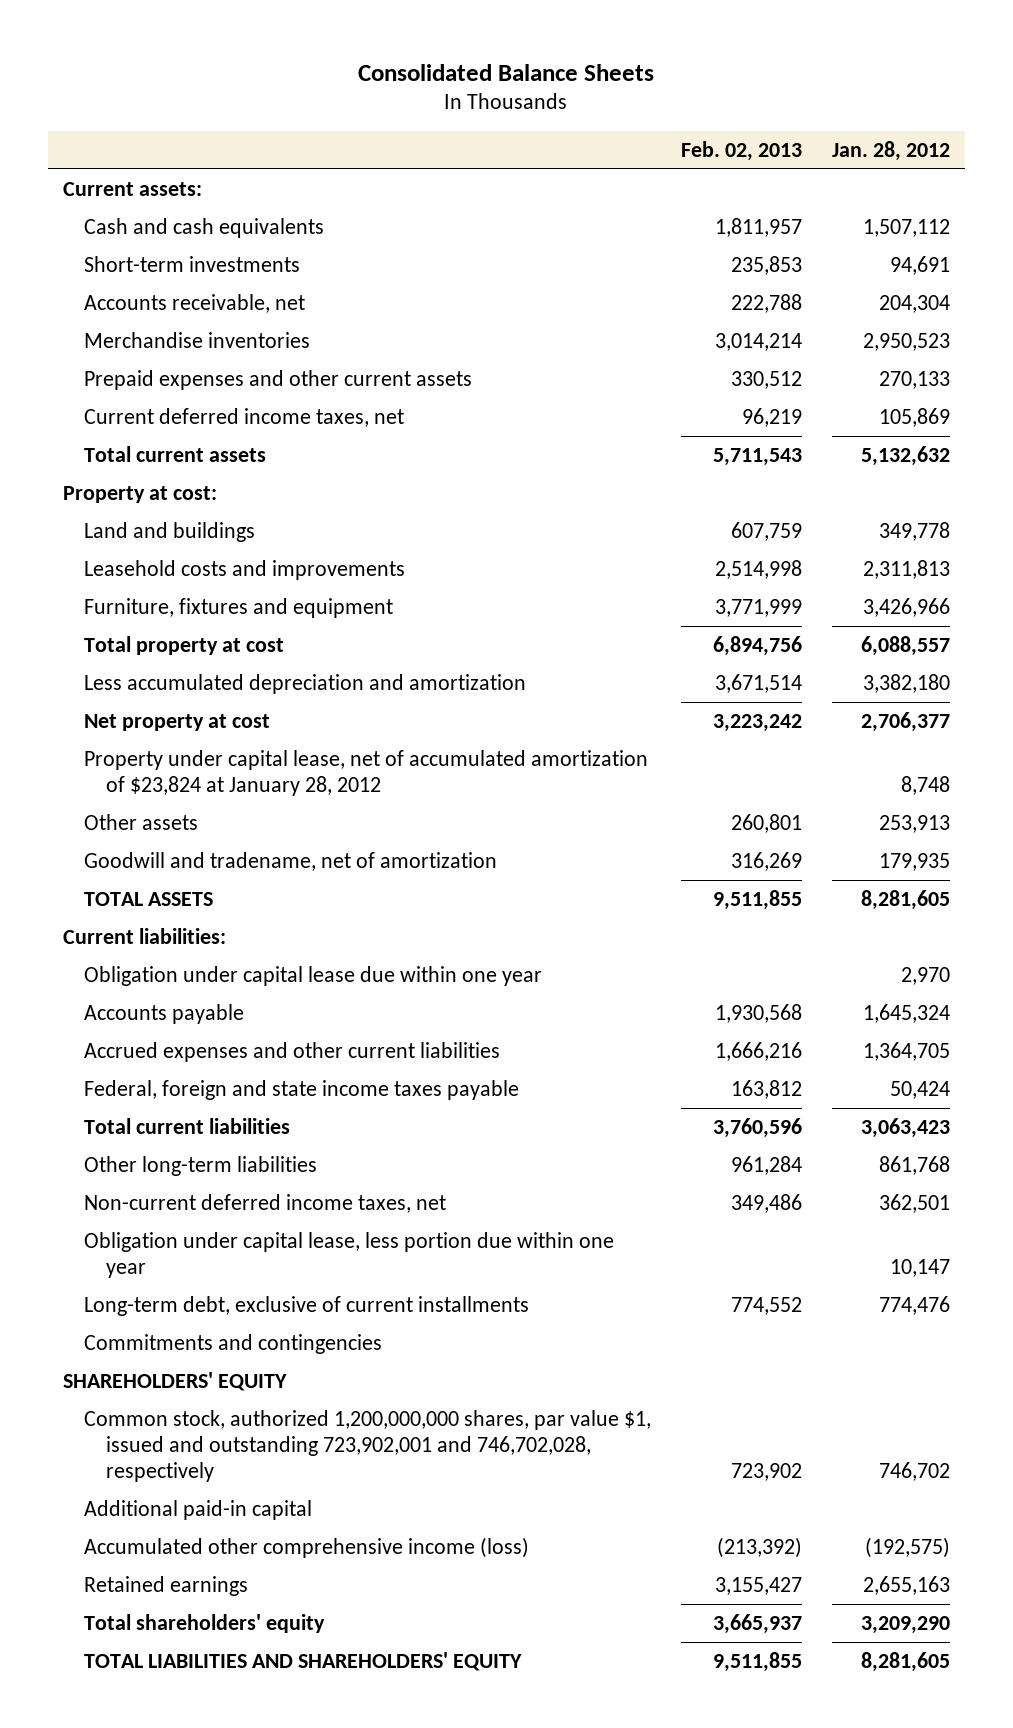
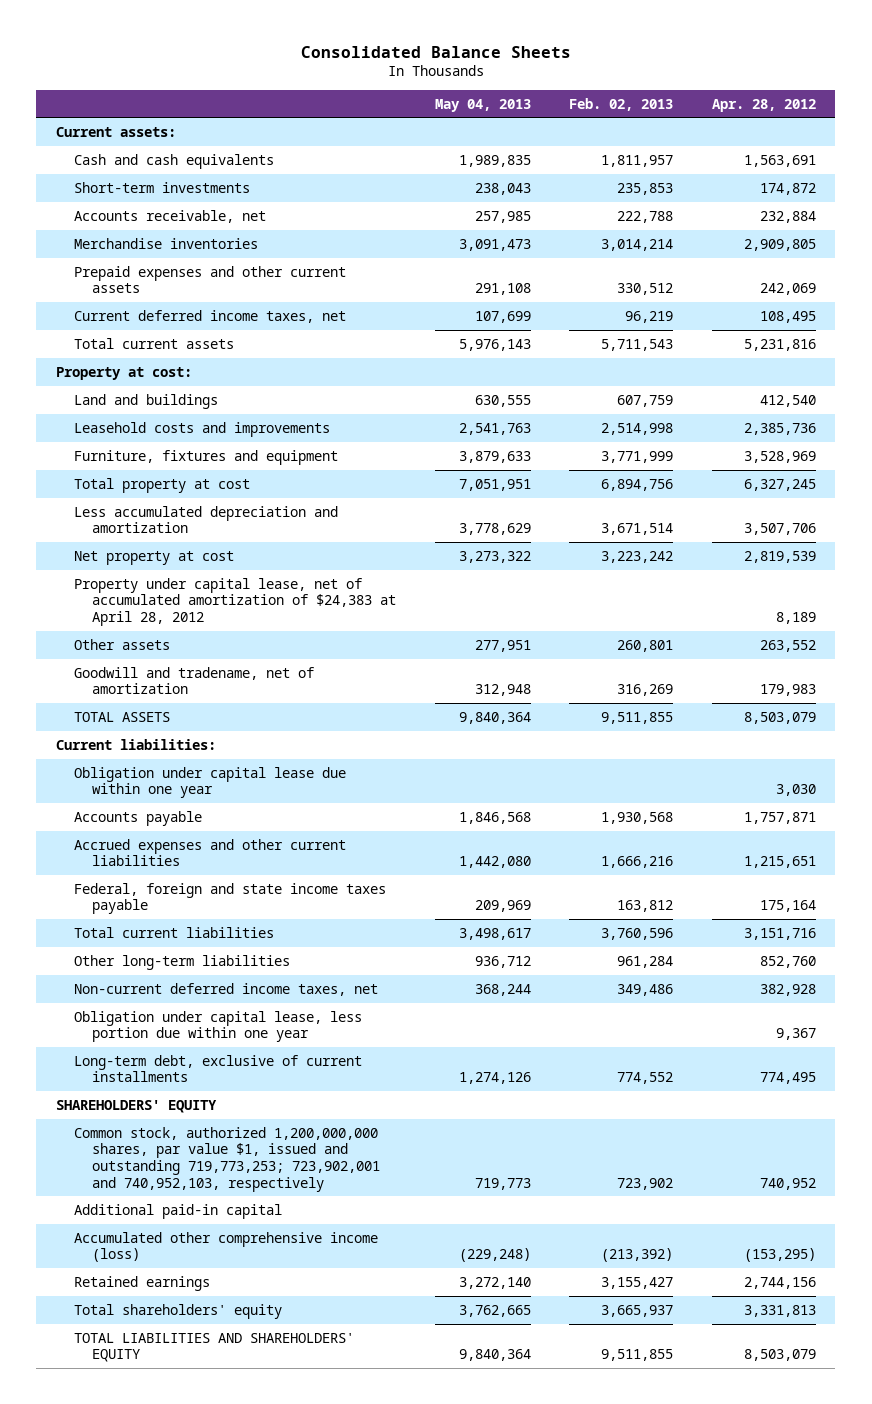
[832,140,951,161] Jan. 28, 2012 -> none
none -> [434,98,531,112] May 04, 2013
none -> [712,98,817,112] Apr. 28, 2012
[84,749,649,797] Property under capital lease, net of accumulated amortization of $23,824 at January 28, 2012 -> [73,577,396,626] Property under capital lease, net of accumulated amortization of $24,383 at April 28, 2012
[84,1333,383,1354] Commitments and contingencies -> none
[84,1409,652,1483] Common stock, authorized 1,200,000,000 shares, par value $1, issued and outstanding 723,902,001 and 746,702,028, respectively -> [73,1126,380,1192] Common stock, authorized 1,200,000,000 shares, par value $1, issued and outstanding 719,773,253; 723,902,001 and 740,952,103, respectively

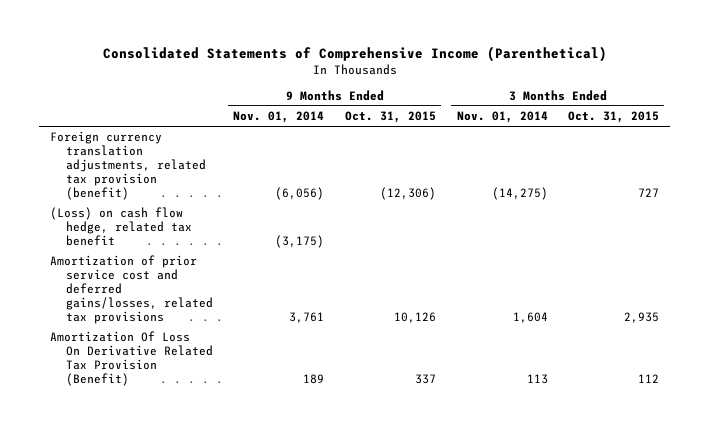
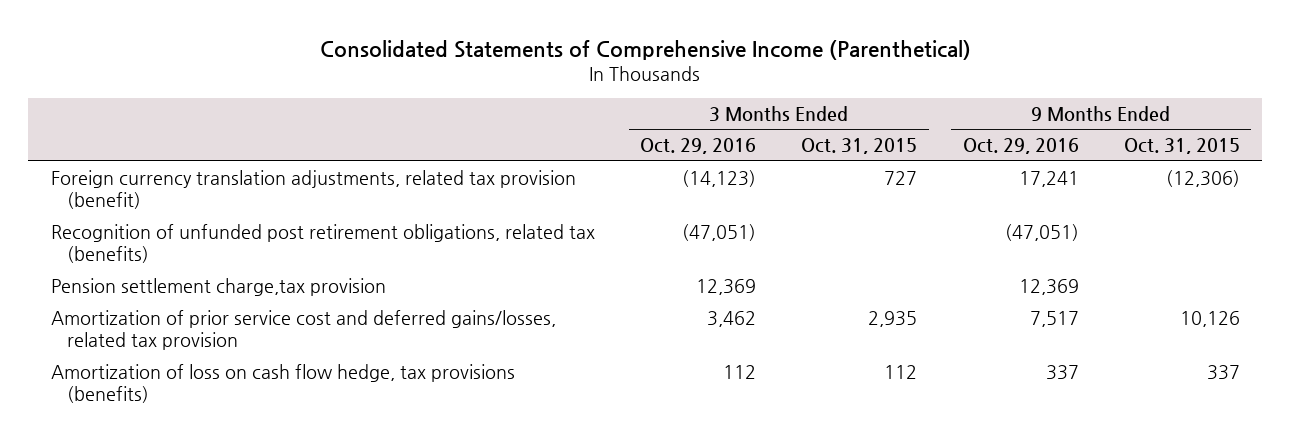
[233,111,325,124] Nov. 01, 2014 -> none
[456,111,548,124] Nov. 01, 2014 -> none
none -> [640,138,757,155] Oct. 29, 2016
none -> [962,138,1079,155] Oct. 29, 2016
[49,207,192,247] (Loss) on cash flow hedge, related tax benefit -> none
none -> [51,224,596,264] Recognition of unfunded post retirement obligations, related tax (benefits)
none -> [51,278,387,297] Pension settlement charge,tax provision
[49,255,213,325] Amortization of prior service cost and deferred gains/losses, related tax provisions -> [51,310,557,351] Amortization of prior service cost and deferred gains/losses, related tax provision
[49,331,213,387] Amortization Of Loss On Derivative Related Tax Provision (Benefit) -> [51,364,516,404] Amortization of loss on cash flow hedge, tax provisions (benefits)

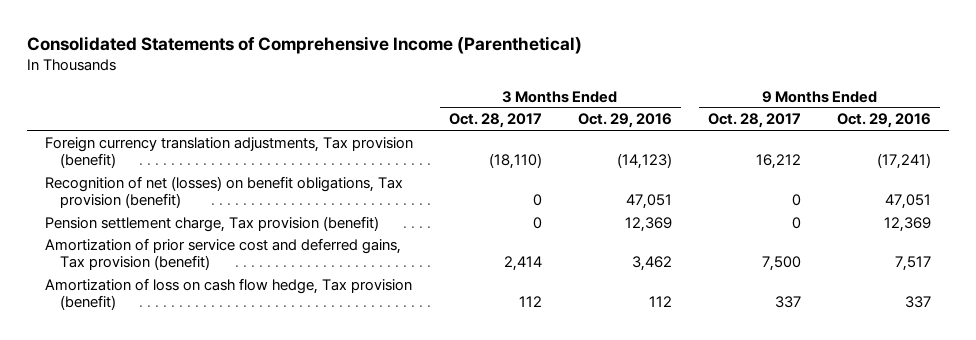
[801,138,918,155] Oct. 31, 2015 -> none
[1123,138,1240,155] Oct. 31, 2015 -> none
none -> [448,113,542,129] Oct. 28, 2017
none -> [708,113,802,129] Oct. 28, 2017
[51,170,577,210] Foreign currency translation adjustments, related tax provision (benefit) -> [44,136,413,169] Foreign currency translation adjustments, Tax provision (benefit)
[1018,171,1079,188] 17,241 -> [877,153,932,170] (17,241)
[51,224,596,264] Recognition of unfunded post retirement obligations, related tax (benefits) -> [44,175,403,209] Recognition of net (losses) on benefit obligations, Tax provision (benefit)
[682,224,757,242] (47,051) -> [625,194,672,210] 47,051
[1004,224,1079,242] (47,051) -> [885,194,932,210] 47,051
[51,278,387,297] Pension settlement charge,tax provision -> [44,215,379,232] Pension settlement charge, Tax provision (benefit)
[51,310,557,351] Amortization of prior service cost and deferred gains/losses, related tax provision -> [44,237,401,271] Amortization of prior service cost and deferred gains, Tax provision (benefit)
[51,364,516,404] Amortization of loss on cash flow hedge, tax provisions (benefits) -> [44,277,412,311] Amortization of loss on cash flow hedge, Tax provision (benefit)

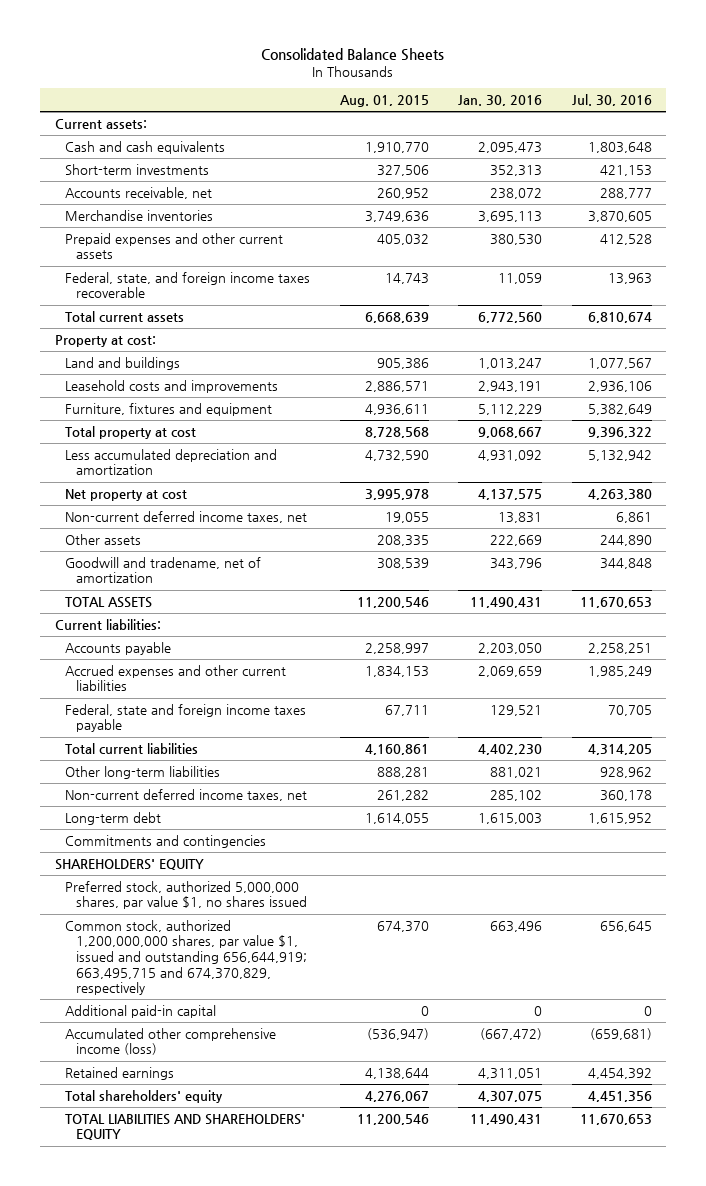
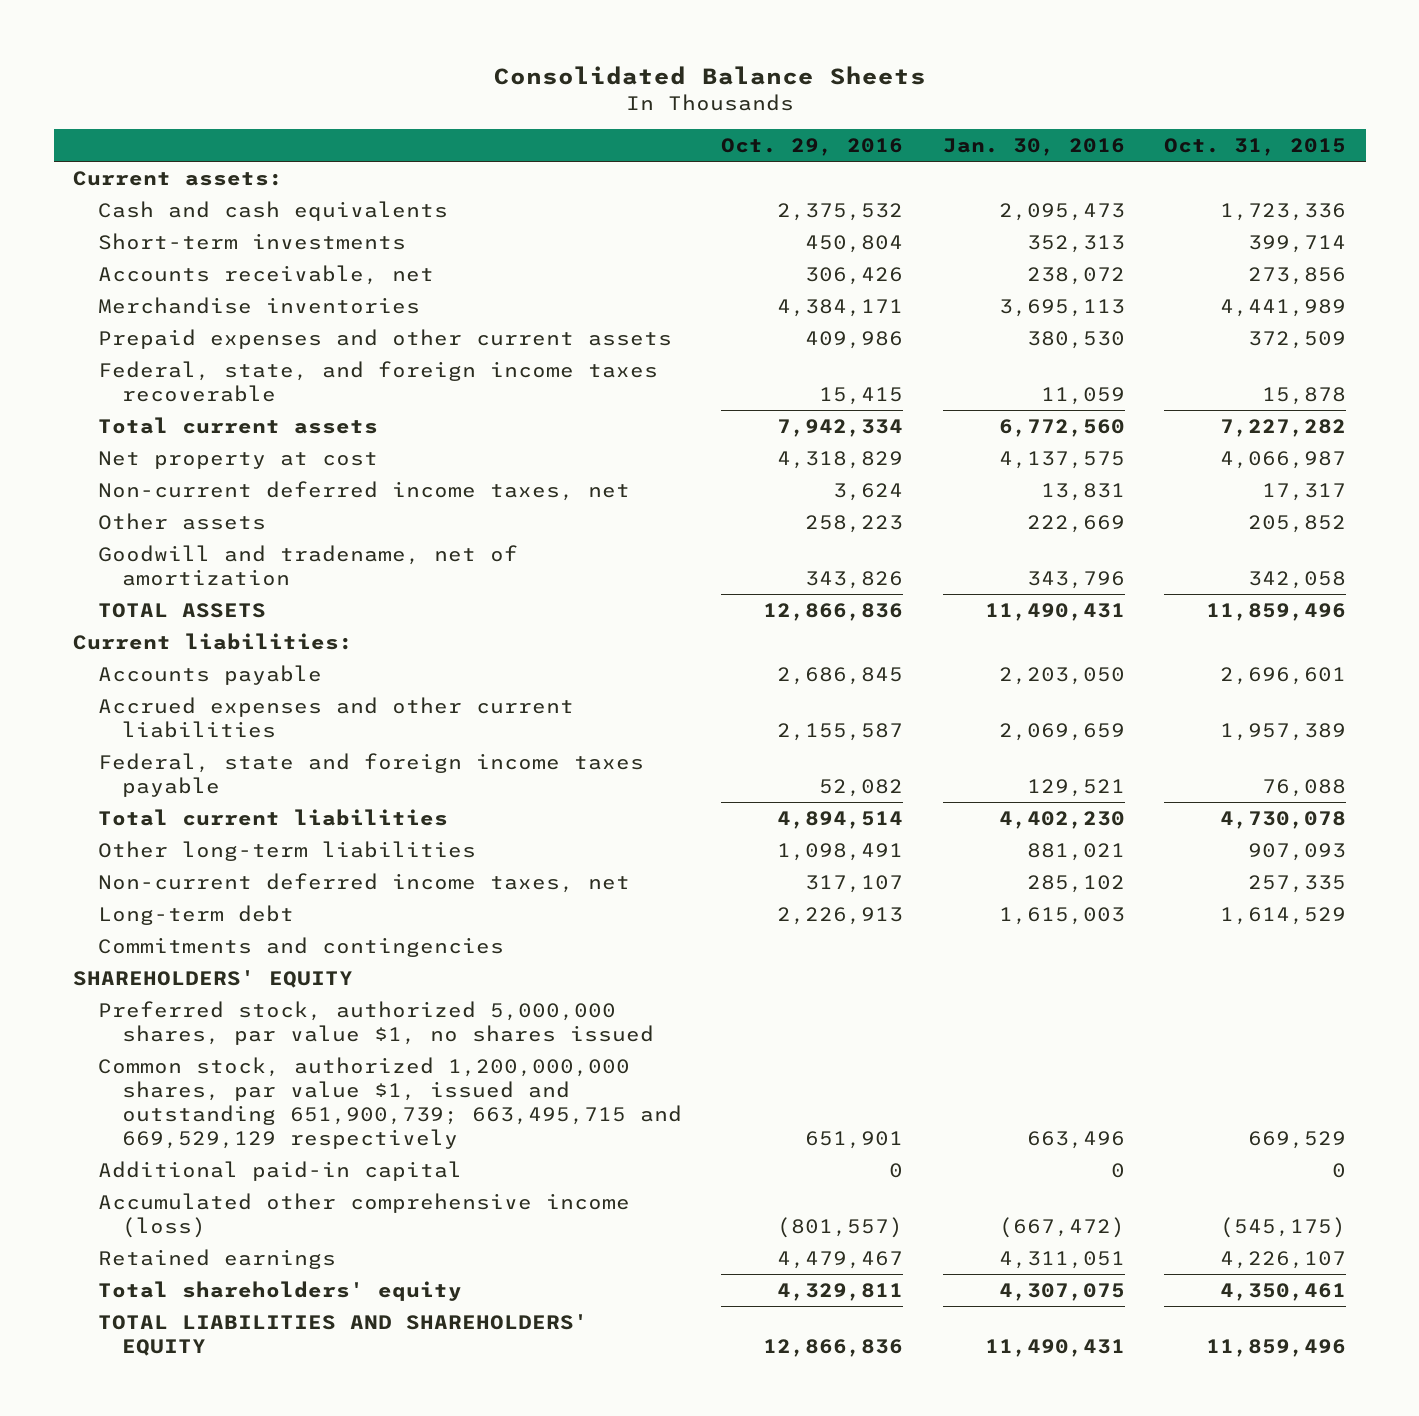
[339,95,429,108] Aug. 01, 2015 -> none
[571,94,652,107] Jul. 30, 2016 -> none
none -> [721,137,904,156] Oct. 29, 2016
none -> [1163,137,1346,156] Oct. 31, 2015
[54,334,156,347] Property at cost: -> none
[65,356,181,370] Land and buildings -> none
[65,379,279,393] Leasehold costs and improvements -> none
[65,402,273,416] Furniture, fixtures and equipment -> none
[65,425,197,439] Total property at cost -> none
[65,448,278,476] Less accumulated depreciation and amortization -> none
[65,919,307,996] Common stock, authorized 1,200,000,000 shares, par value $1, issued and outstanding 656,644,919; 663,495,715 and 674,370,829, respectively -> [97,1056,683,1149] Common stock, authorized 1,200,000,000 shares, par value $1, issued and outstanding 651,900,739; 663,495,715 and 669,529,129 respectively

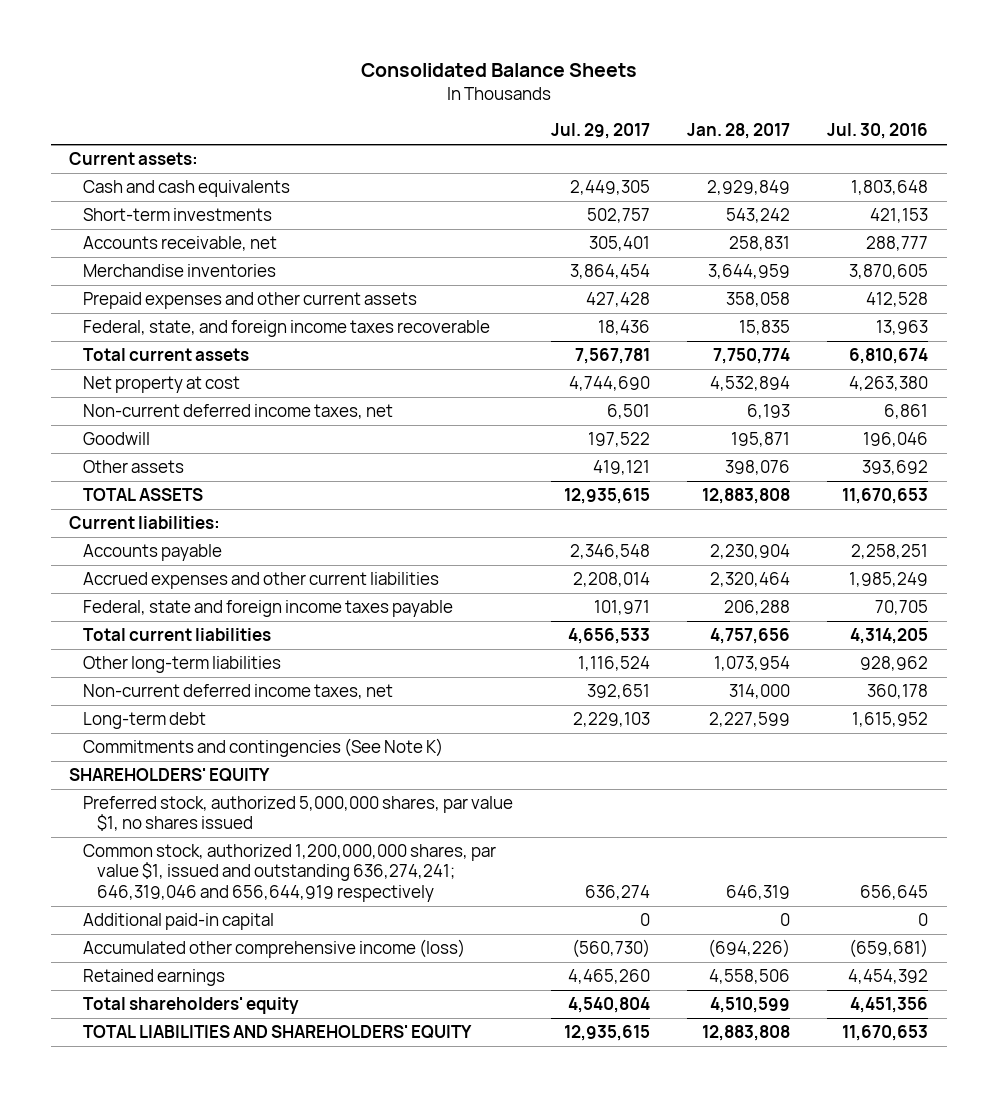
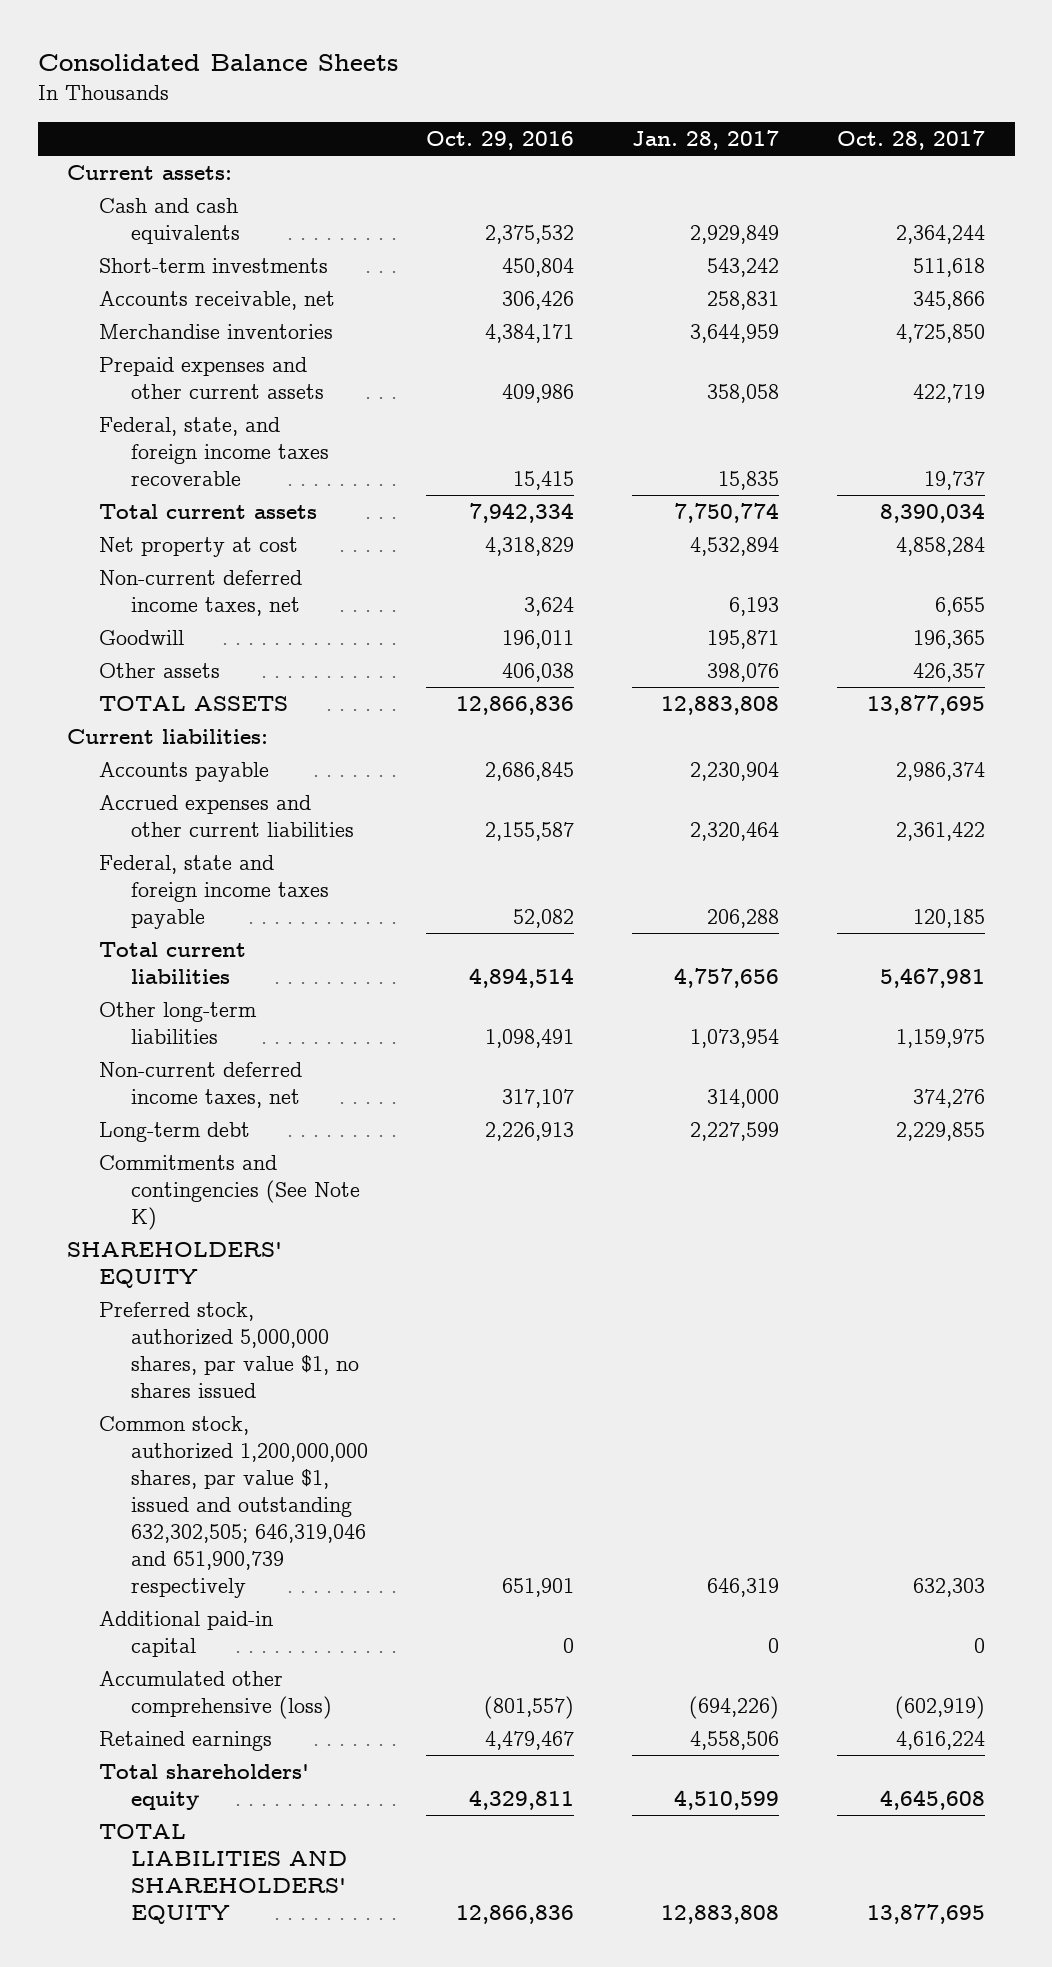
[550,123,650,140] Jul. 29, 2017 -> none
[827,123,929,140] Jul. 30, 2016 -> none
none -> [426,131,575,151] Oct. 29, 2016
none -> [837,130,986,151] Oct. 28, 2017
[83,843,497,902] Common stock, authorized 1,200,000,000 shares, par value $1, issued and outstanding 636,274,241; 646,319,046 and 656,644,919 respectively -> [98,1416,368,1599] Common stock, authorized 1,200,000,000 shares, par value $1, issued and outstanding 632,302,505; 646,319,046 and 651,900,739 respectively
[83,938,466,958] Accumulated other comprehensive income (loss) -> [98,1671,332,1720] Accumulated other comprehensive (loss)

